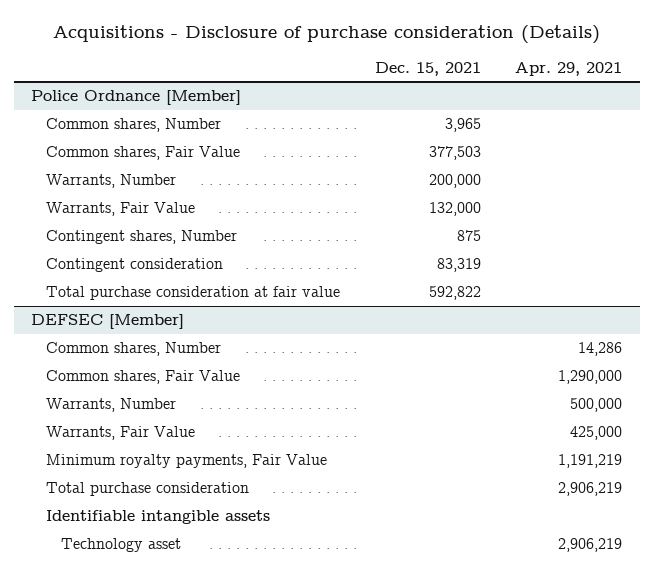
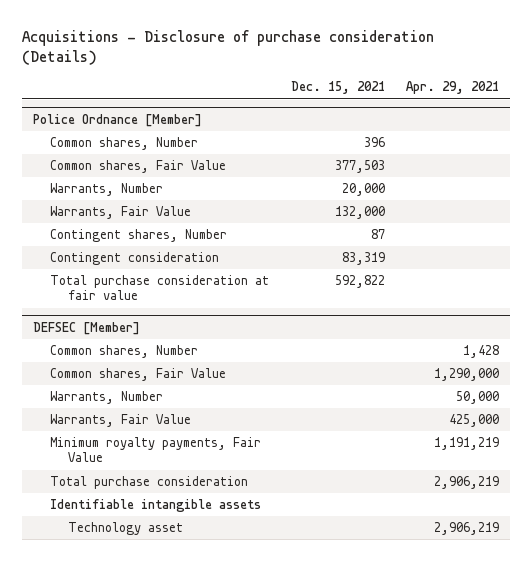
[444,118,481,133] 3,965 -> [363,137,385,148] 396
[428,174,481,189] 200,000 -> [341,183,385,197] 20,000
[456,230,481,242] 875 -> [370,229,385,240] 87
[578,342,623,357] 14,286 -> [463,345,500,359] 1,428
[570,398,623,413] 500,000 -> [456,391,500,405] 50,000

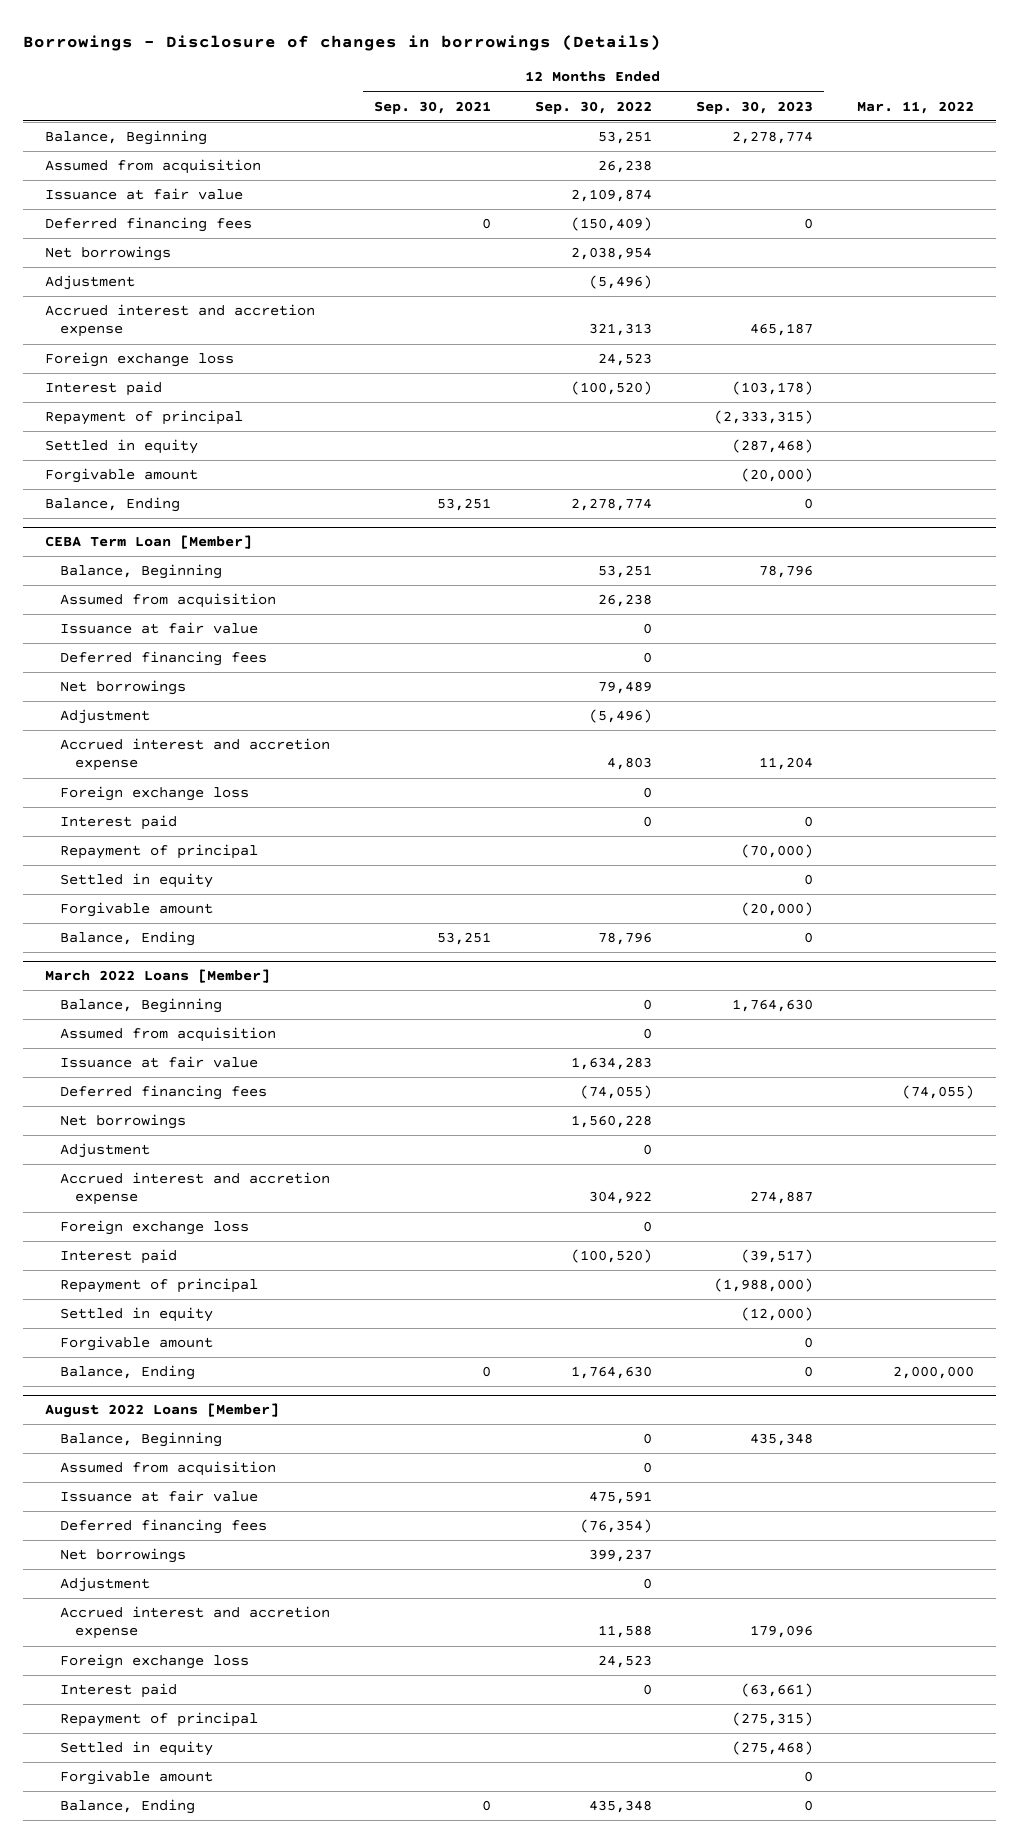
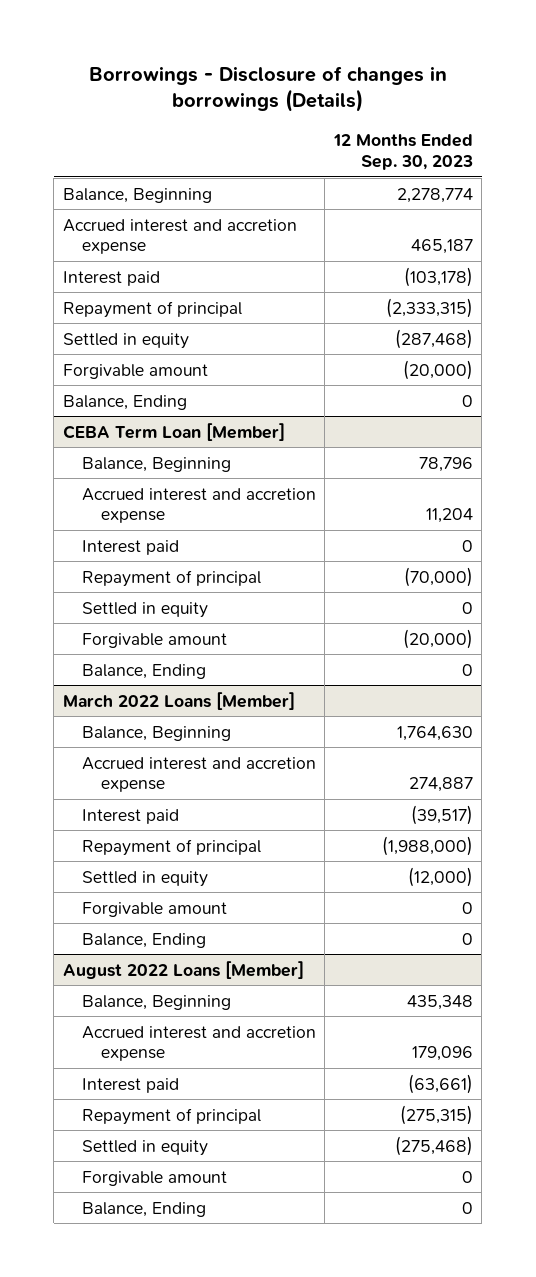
[373,100,491,114] Sep. 30, 2021 -> none
[534,100,652,114] Sep. 30, 2022 -> none
[856,100,974,114] Mar. 11, 2022 -> none
[44,159,261,175] Assumed from acquisition -> none
[44,188,243,201] Issuance at fair value -> none
[44,217,252,233] Deferred financing fees -> none
[44,246,171,262] Net borrowings -> none
[44,275,135,291] Adjustment -> none
[44,352,234,368] Foreign exchange loss -> none
[59,593,276,609] Assumed from acquisition -> none
[59,622,258,635] Issuance at fair value -> none
[59,651,267,667] Deferred financing fees -> none
[59,680,186,696] Net borrowings -> none
[59,709,150,725] Adjustment -> none
[59,786,249,802] Foreign exchange loss -> none
[59,1027,276,1043] Assumed from acquisition -> none
[59,1056,258,1069] Issuance at fair value -> none
[59,1085,267,1101] Deferred financing fees -> none
[59,1114,186,1130] Net borrowings -> none
[59,1143,150,1159] Adjustment -> none
[59,1220,249,1236] Foreign exchange loss -> none
[59,1461,276,1477] Assumed from acquisition -> none
[59,1490,258,1503] Issuance at fair value -> none
[59,1519,267,1535] Deferred financing fees -> none
[59,1548,186,1564] Net borrowings -> none
[59,1577,150,1593] Adjustment -> none
[59,1654,249,1670] Foreign exchange loss -> none

